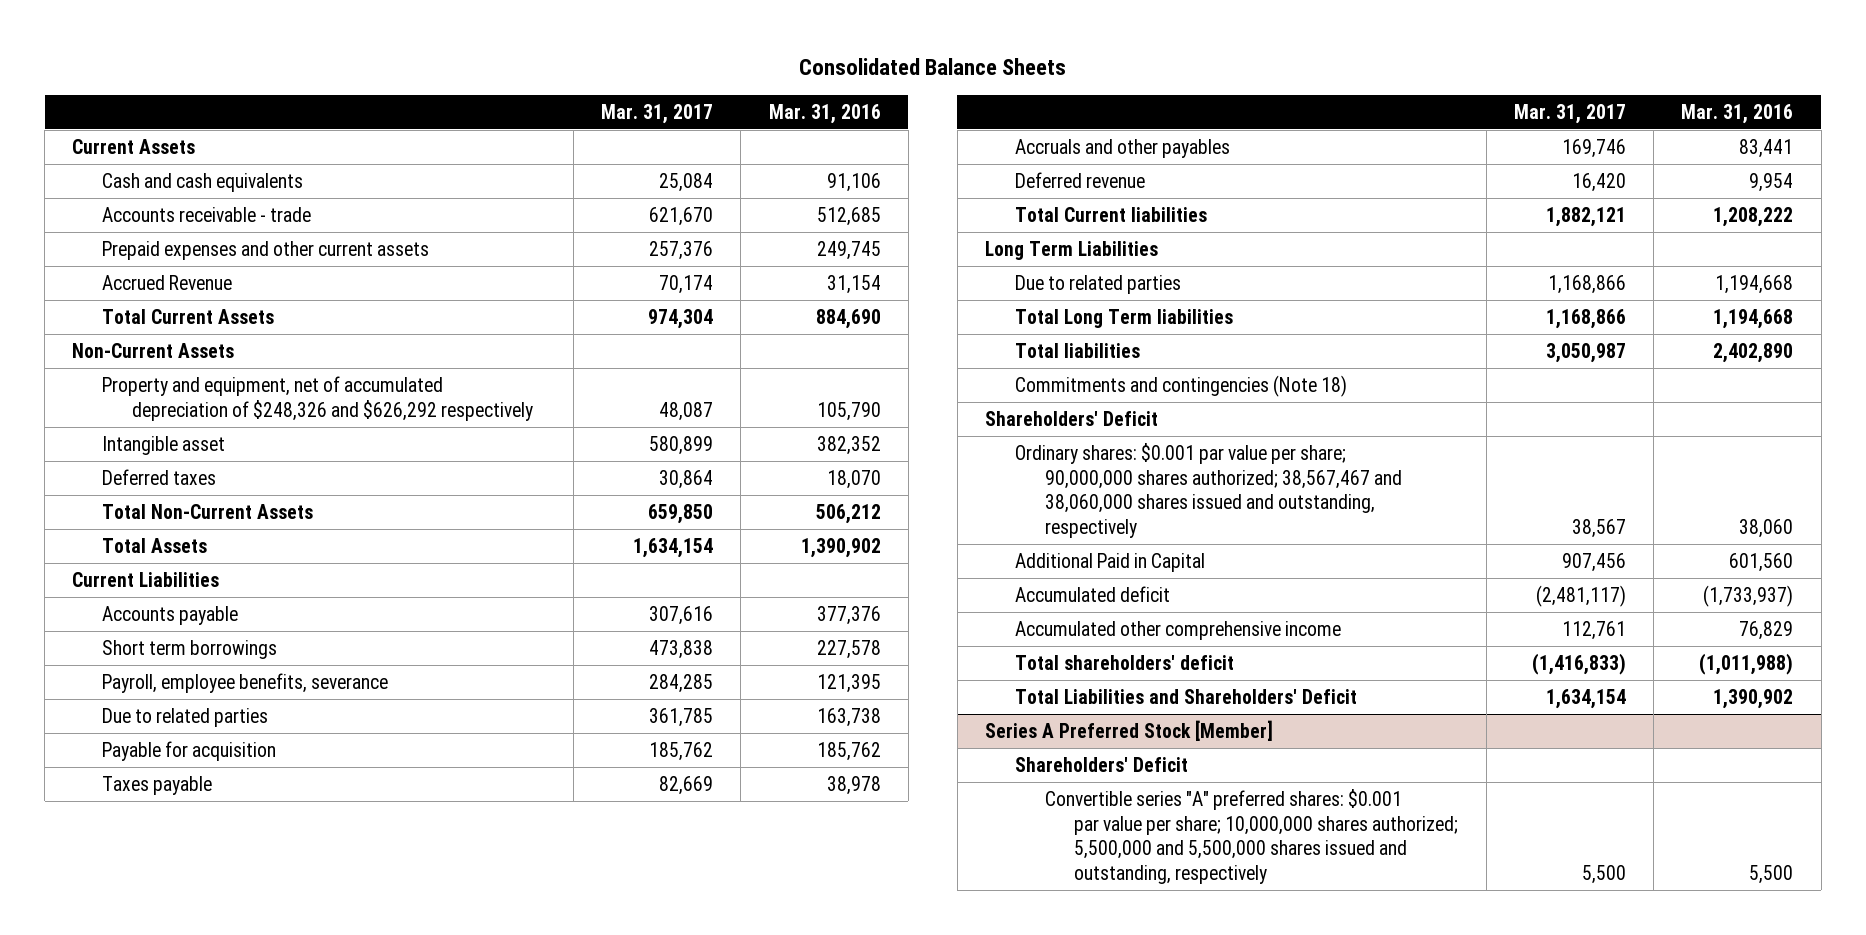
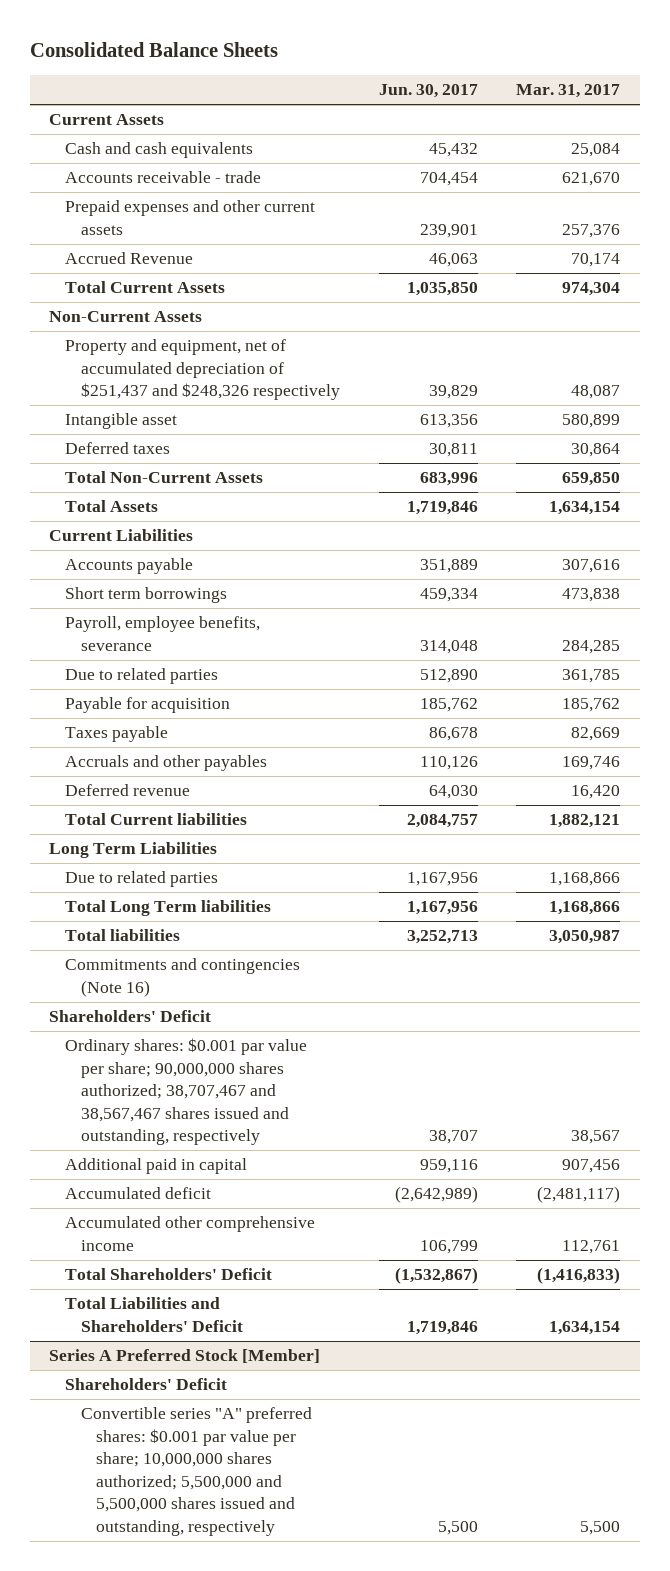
[768,103,881,124] Mar. 31, 2016 -> none
none -> [378,84,478,99] Jun. 30, 2017
[102,376,533,421] Property and equipment, net of accumulated depreciation of $248,326 and $626,292 respectively -> [65,339,340,401] Property and equipment, net of accumulated depreciation of $251,437 and $248,326 respectively
[1014,375,1347,398] Commitments and contingencies (Note 18) -> [65,958,301,997] Commitments and contingencies (Note 16)
[1014,443,1402,538] Ordinary shares: $0.001 par value per share; 90,000,000 shares authorized; 38,567,467 and 38,060,000 shares issued and outstanding, respectively -> [65,1038,308,1146] Ordinary shares: $0.001 par value per share; 90,000,000 shares authorized; 38,707,467 and 38,567,467 shares issued and outstanding, respectively
[1014,553,1205,573] Additional Paid in Capital -> [65,1158,248,1175] Additional paid in capital
[1014,655,1234,671] Total shareholders' deficit -> [65,1268,273,1281] Total Shareholders' Deficit

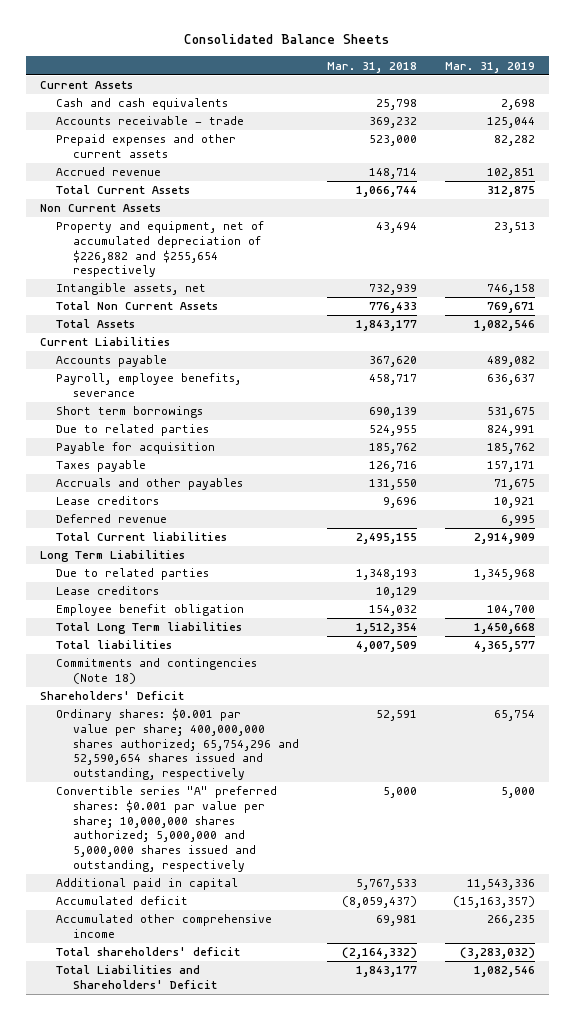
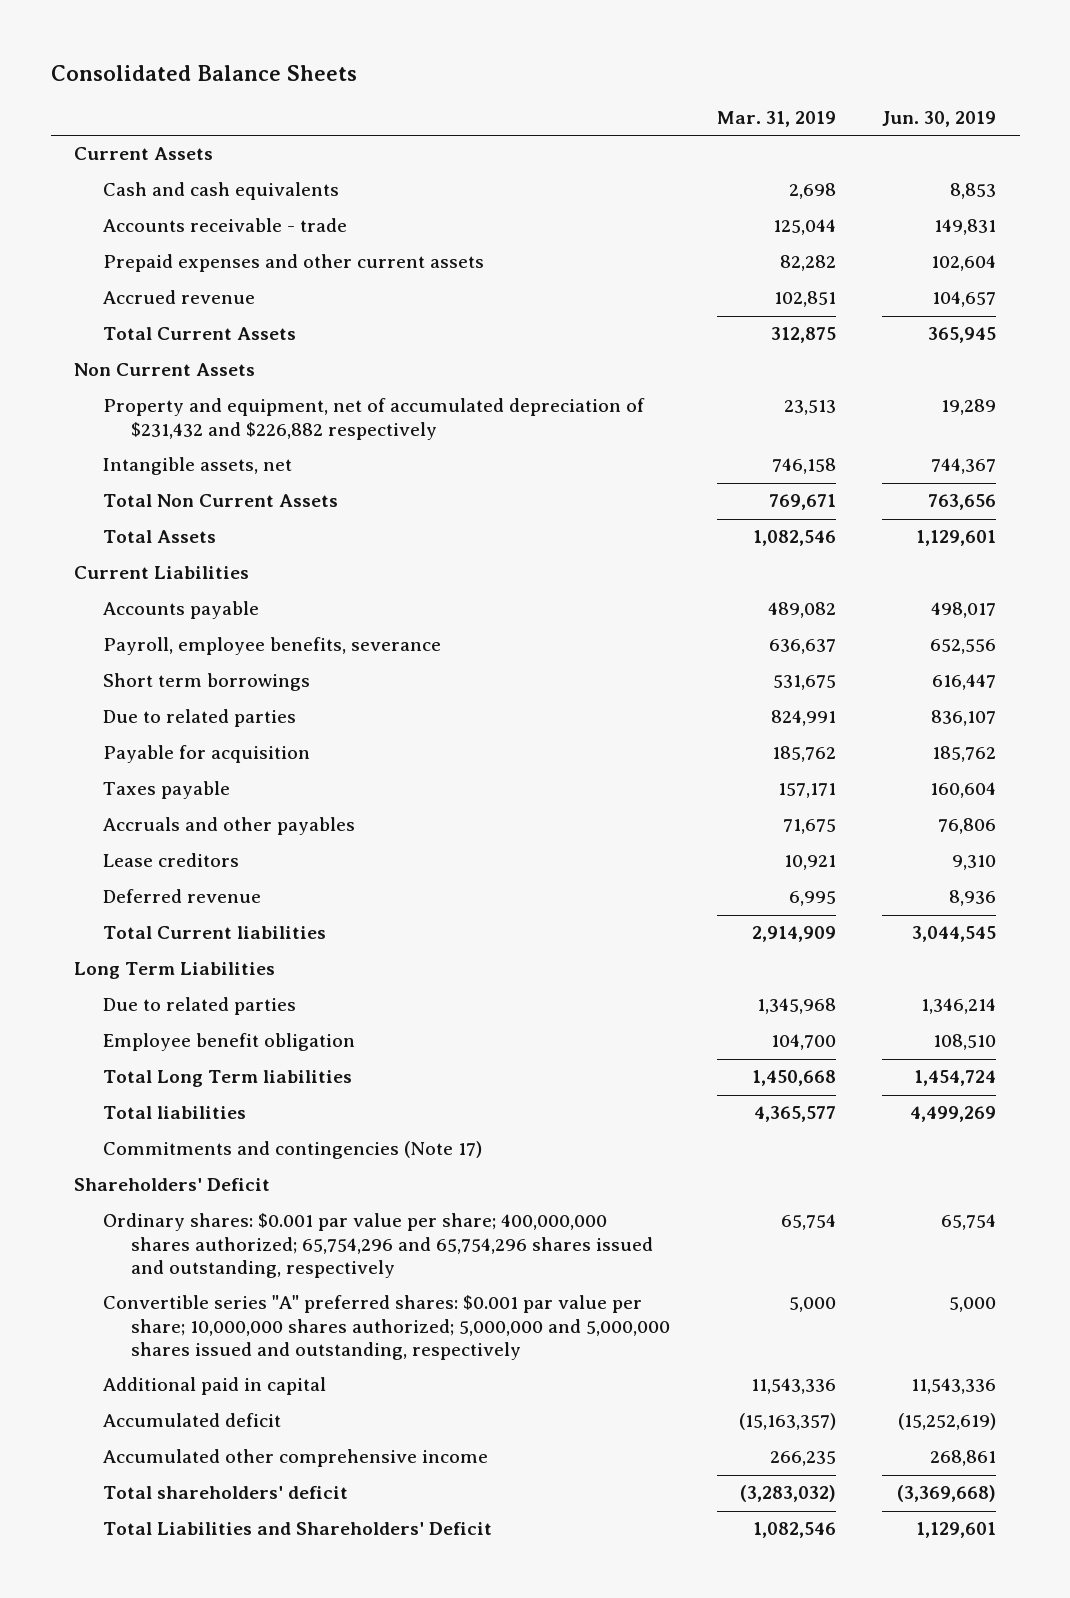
[326,61,417,73] Mar. 31, 2018 -> none
none -> [882,111,997,128] Jun. 30, 2019
[56,221,265,278] Property and equipment, net of accumulated depreciation of $226,882 and $255,654 respectively -> [102,398,645,440] Property and equipment, net of accumulated depreciation of $231,432 and $226,882 respectively
[56,586,160,596] Lease creditors -> none
[56,658,258,684] Commitments and contingencies (Note 18) -> [102,1141,482,1160] Commitments and contingencies (Note 17)
[56,708,299,781] Ordinary shares: $0.001 par value per share; 400,000,000 shares authorized; 65,754,296 and 52,590,654 shares issued and outstanding, respectively -> [102,1213,654,1278] Ordinary shares: $0.001 par value per share; 400,000,000 shares authorized; 65,754,296 and 65,754,296 shares issued and outstanding, respectively

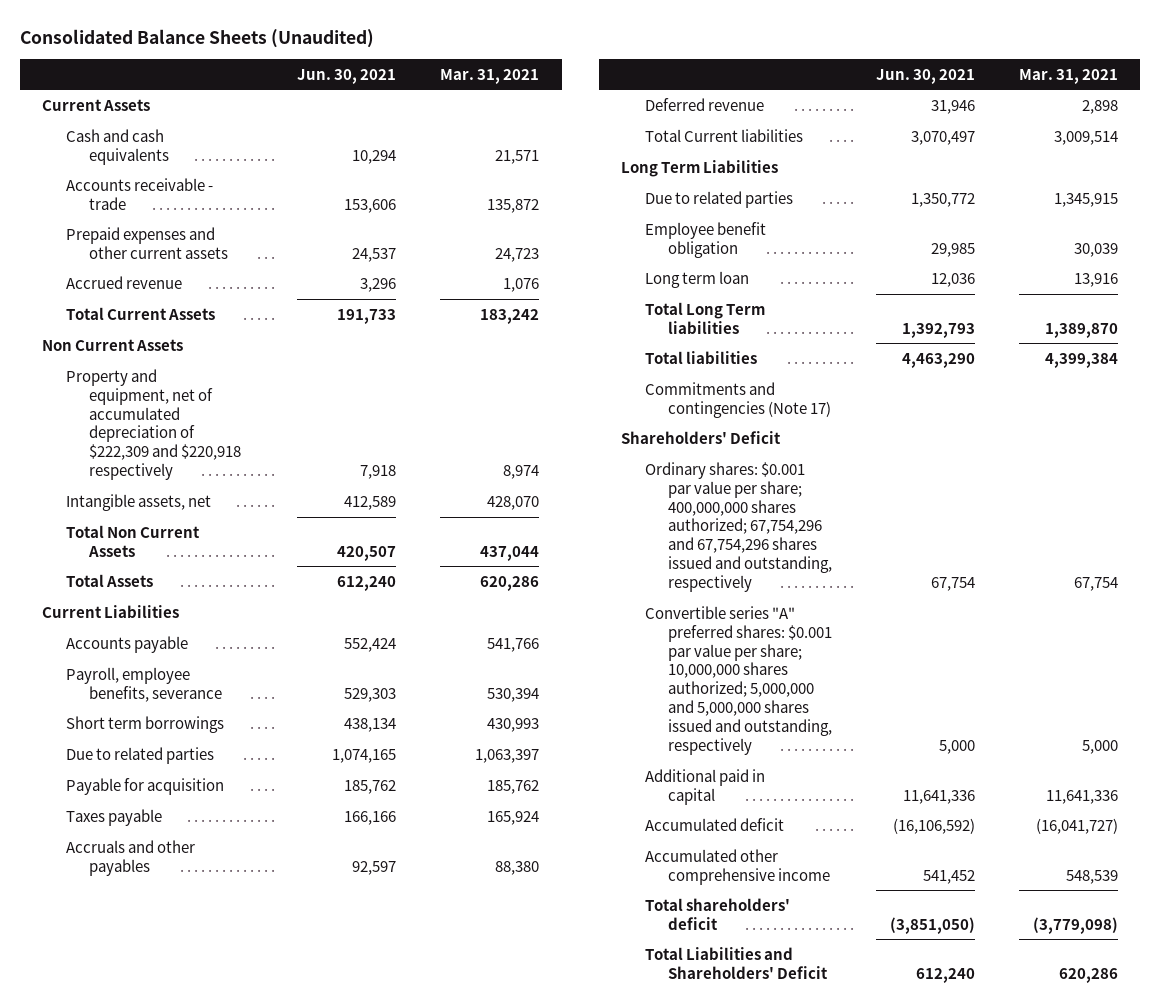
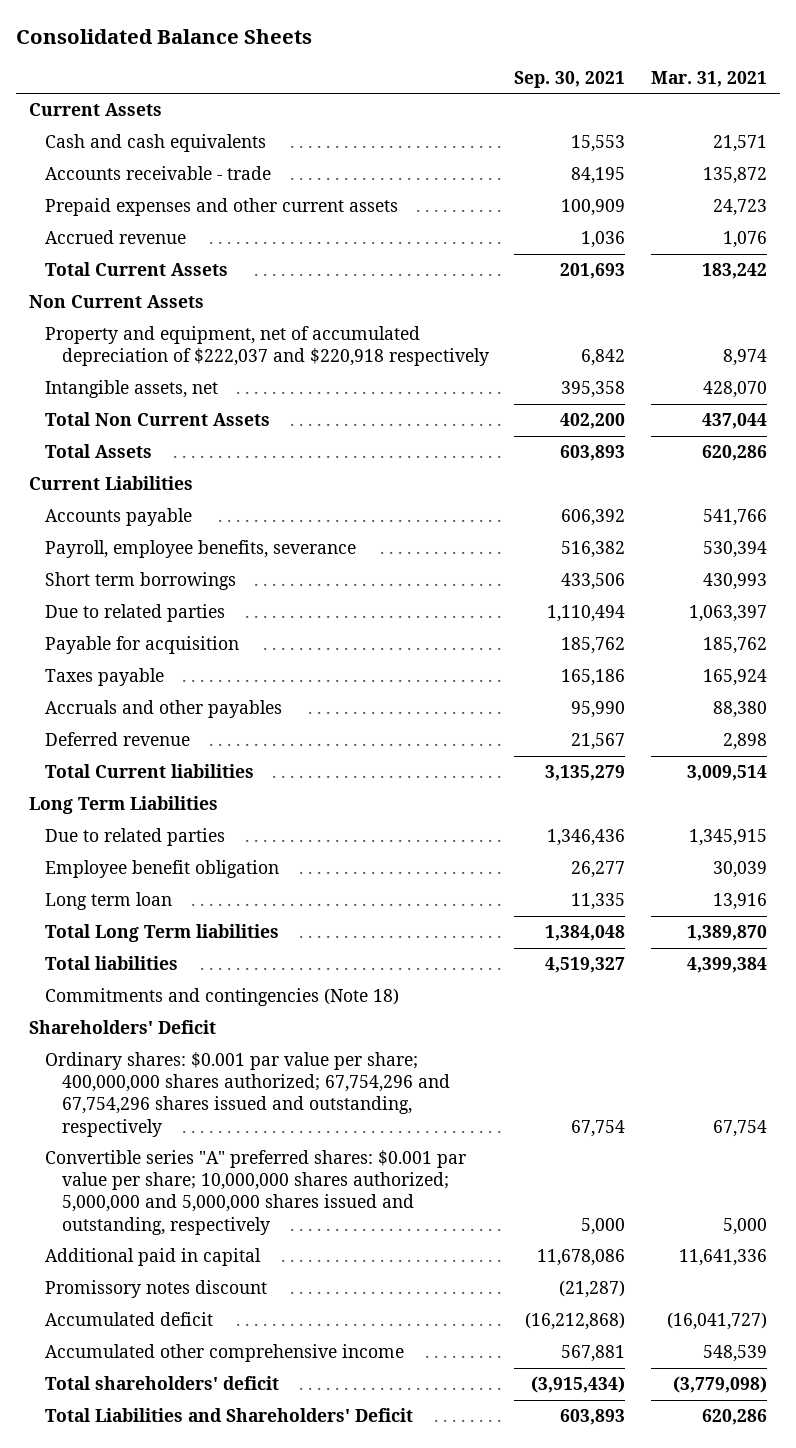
[20,28,375,48] Consolidated Balance Sheets (Unaudited) -> [16,28,313,44] Consolidated Balance Sheets
[297,68,397,84] Jun. 30, 2021 -> none
none -> [514,70,626,88] Sep. 30, 2021
[65,368,241,481] Property and equipment, net of accumulated depreciation of $222,309 and $220,918 respectively -> [45,326,489,367] Property and equipment, net of accumulated depreciation of $222,037 and $220,918 respectively
[644,381,831,418] Commitments and contingencies (Note 17) -> [45,988,400,1007] Commitments and contingencies (Note 18)
none -> [45,1280,268,1299] Promissory notes discount

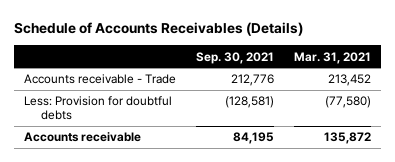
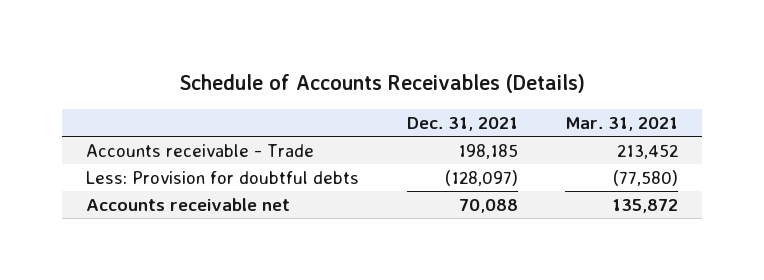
[196,51,275,64] Sep. 30, 2021 -> none
none -> [406,116,518,131] Dec. 31, 2021
[24,132,142,143] Accounts receivable -> [85,197,290,211] Accounts receivable net

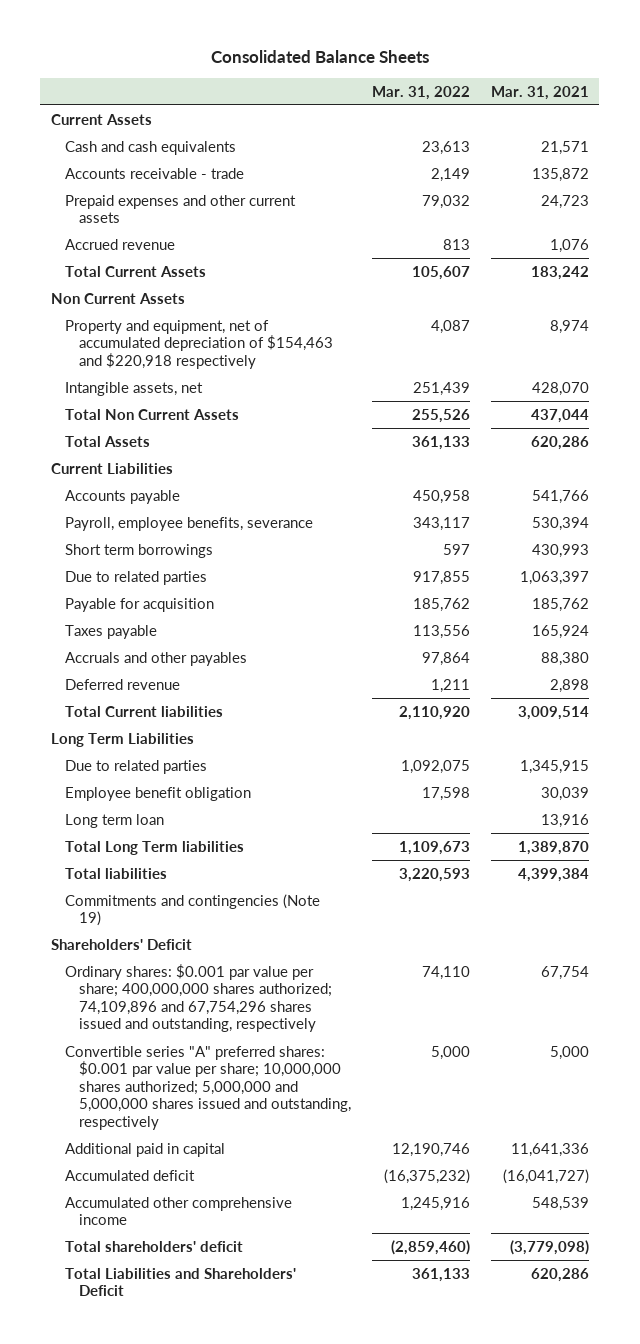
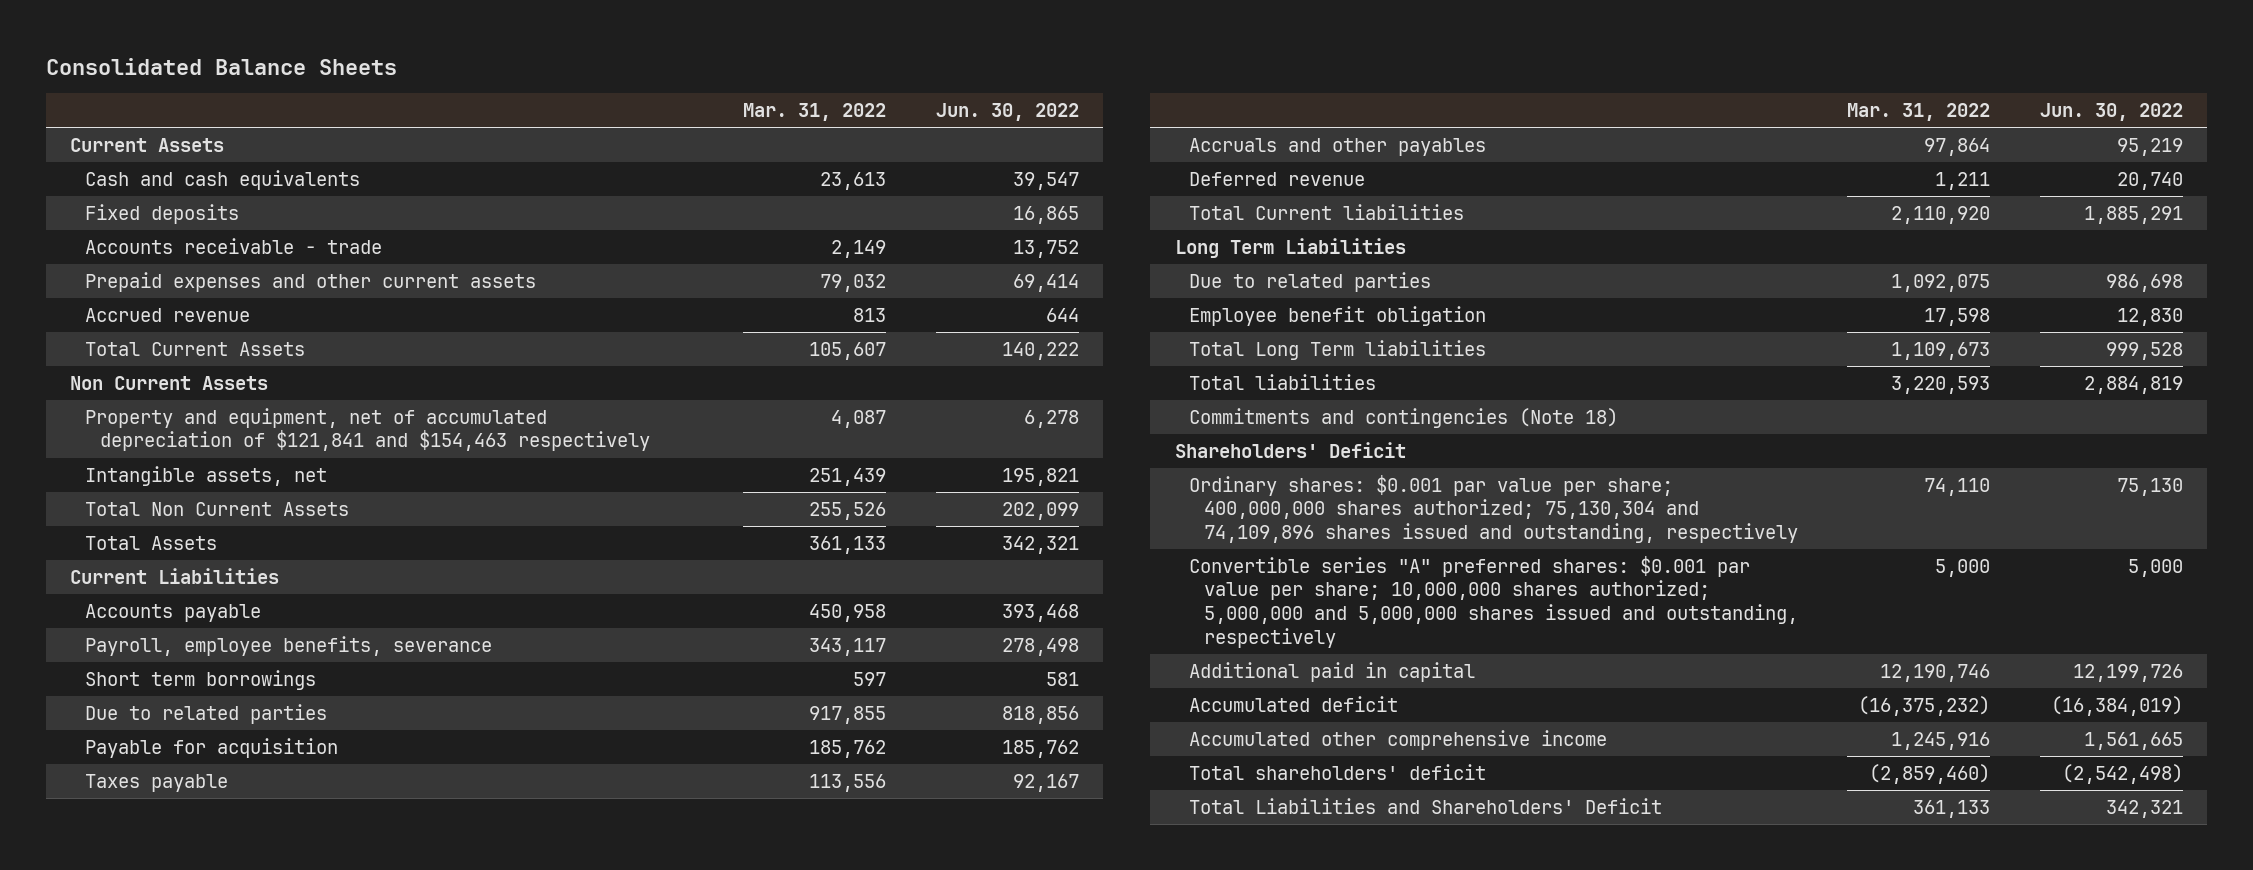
[491,85,590,100] Mar. 31, 2021 -> none
none -> [935,103,1079,122] Jun. 30, 2022
none -> [85,203,240,224] Fixed deposits
[64,319,334,369] Property and equipment, net of accumulated depreciation of $154,463 and $220,918 respectively -> [85,407,650,452] Property and equipment, net of accumulated depreciation of $121,841 and $154,463 respectively
[64,813,164,828] Long term loan -> none
[64,893,320,927] Commitments and contingencies (Note 19) -> [1189,407,1619,428] Commitments and contingencies (Note 18)
[64,963,333,1033] Ordinary shares: $0.001 par value per share; 400,000,000 shares authorized; 74,109,896 and 67,754,296 shares issued and outstanding, respectively -> [1189,474,1798,543] Ordinary shares: $0.001 par value per share; 400,000,000 shares authorized; 75,130,304 and 74,109,896 shares issued and outstanding, respectively

